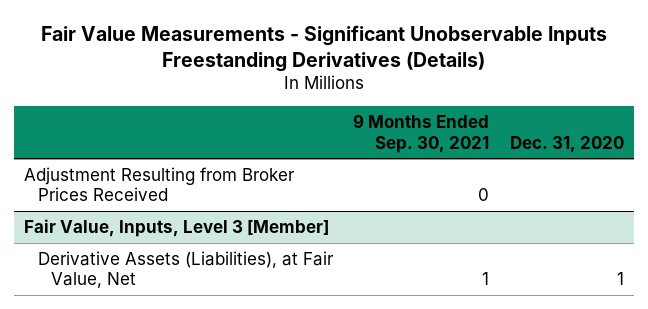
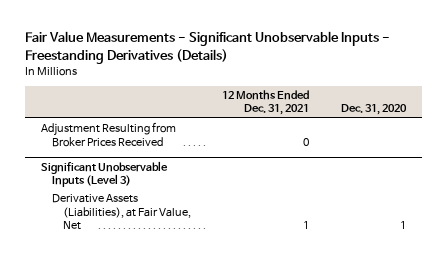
[41,24,608,72] Fair Value Measurements - Significant Unobservable Inputs Freestanding Derivatives (Details) -> [25,31,391,64] Fair Value Measurements - Significant Unobservable Inputs - Freestanding Derivatives (Details)
[353,114,490,153] 9 Months Ended Sep. 30, 2021 -> none
none -> [222,90,310,116] 12 Months Ended Dec. 31, 2021
[24,219,330,238] Fair Value, Inputs, Level 3 [Member] -> [41,160,169,188] Significant Unobservable Inputs (Level 3)

